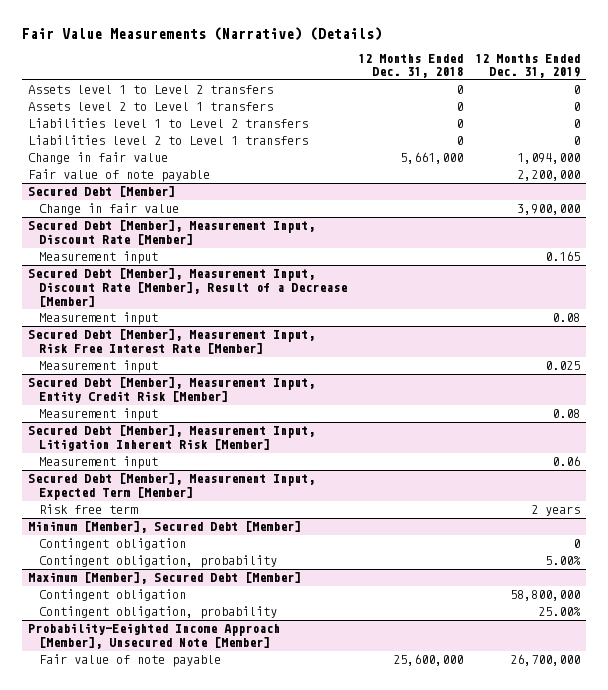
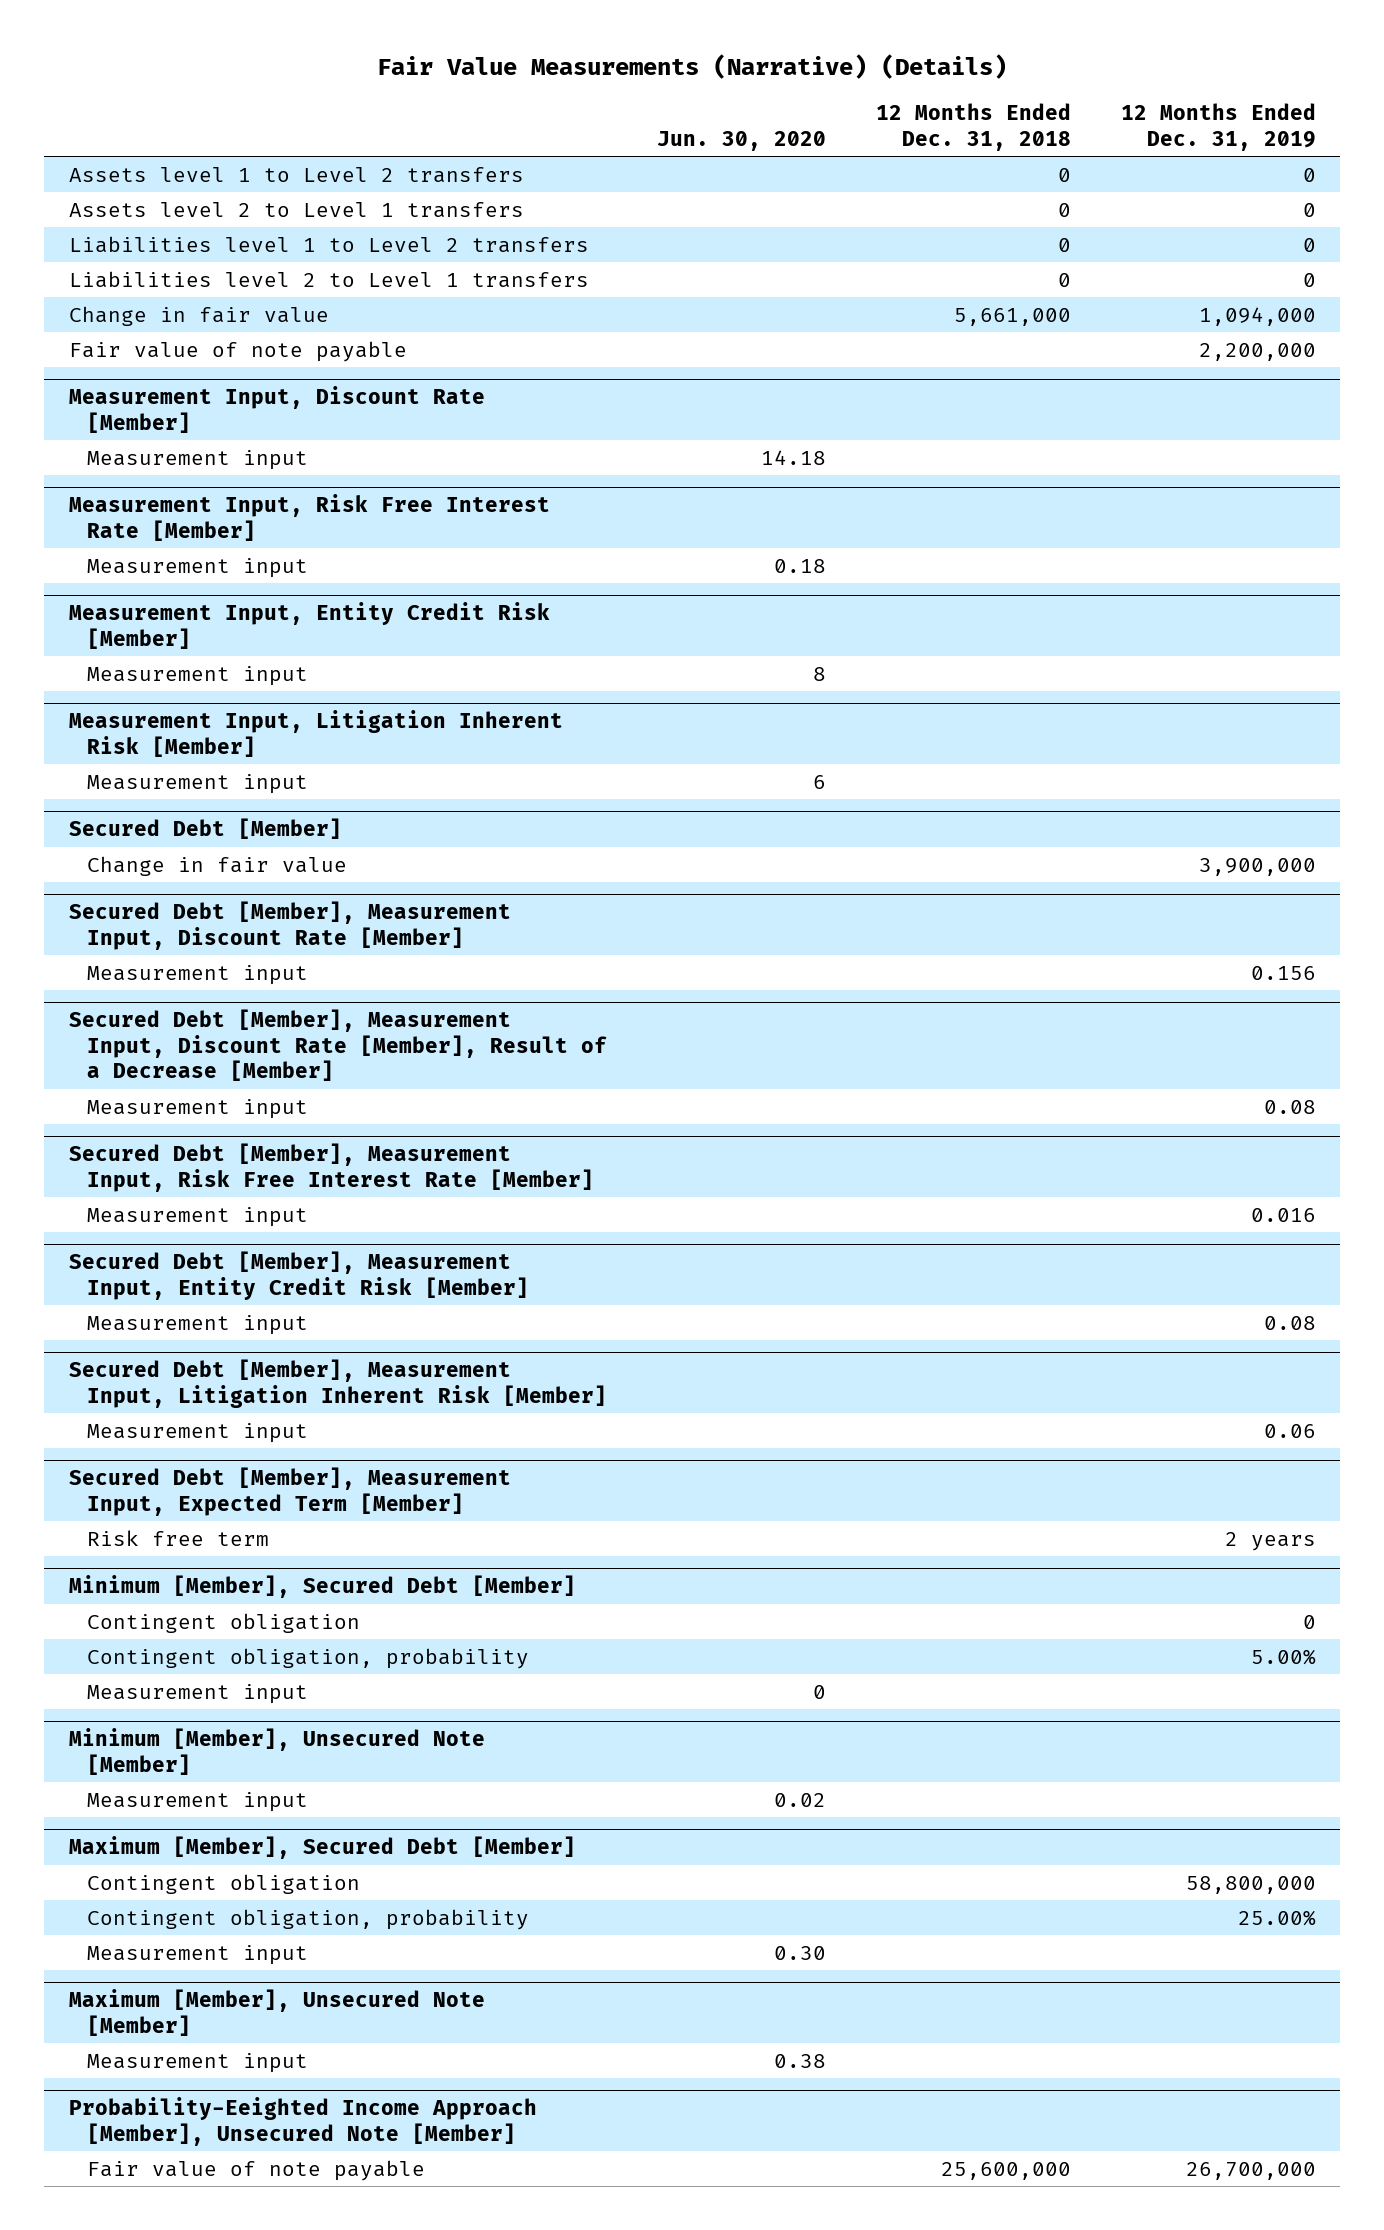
none -> [657,130,827,151] Jun. 30, 2020
none -> [68,386,485,433] Measurement Input, Discount Rate [Member]
none -> [87,449,309,470] Measurement input
none -> [68,494,550,541] Measurement Input, Risk Free Interest Rate [Member]
none -> [87,557,309,578] Measurement input
none -> [68,602,550,649] Measurement Input, Entity Credit Risk [Member]
none -> [87,665,309,686] Measurement input
none -> [68,710,563,757] Measurement Input, Litigation Inherent Risk [Member]
none -> [87,773,309,794] Measurement input
[544,251,580,262] 0.165 -> [1250,965,1316,980] 0.156
[544,361,580,371] 0.025 -> [1250,1207,1316,1222] 0.016
none -> [87,1683,309,1704] Measurement input
none -> [68,1728,485,1775] Minimum [Member], Unsecured Note [Member]
none -> [87,1791,309,1812] Measurement input
none -> [87,1944,309,1965] Measurement input
none -> [68,1989,485,2036] Maximum [Member], Unsecured Note [Member]
none -> [87,2052,309,2073] Measurement input

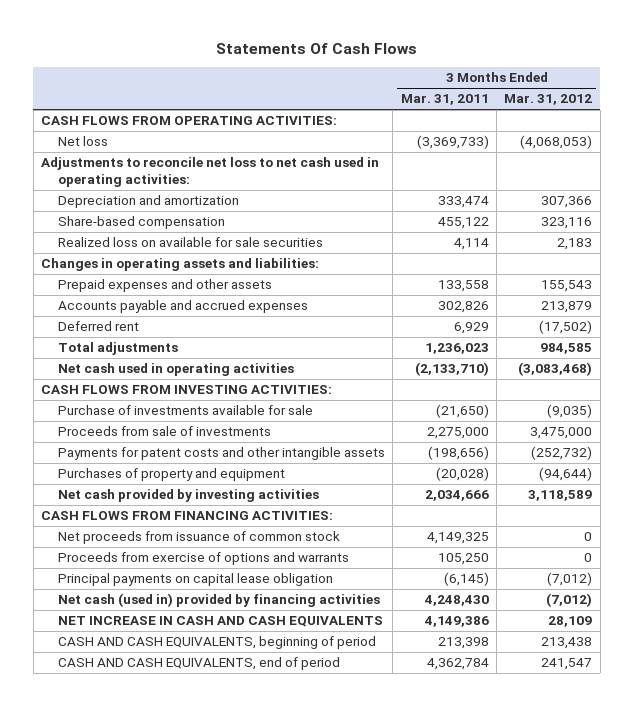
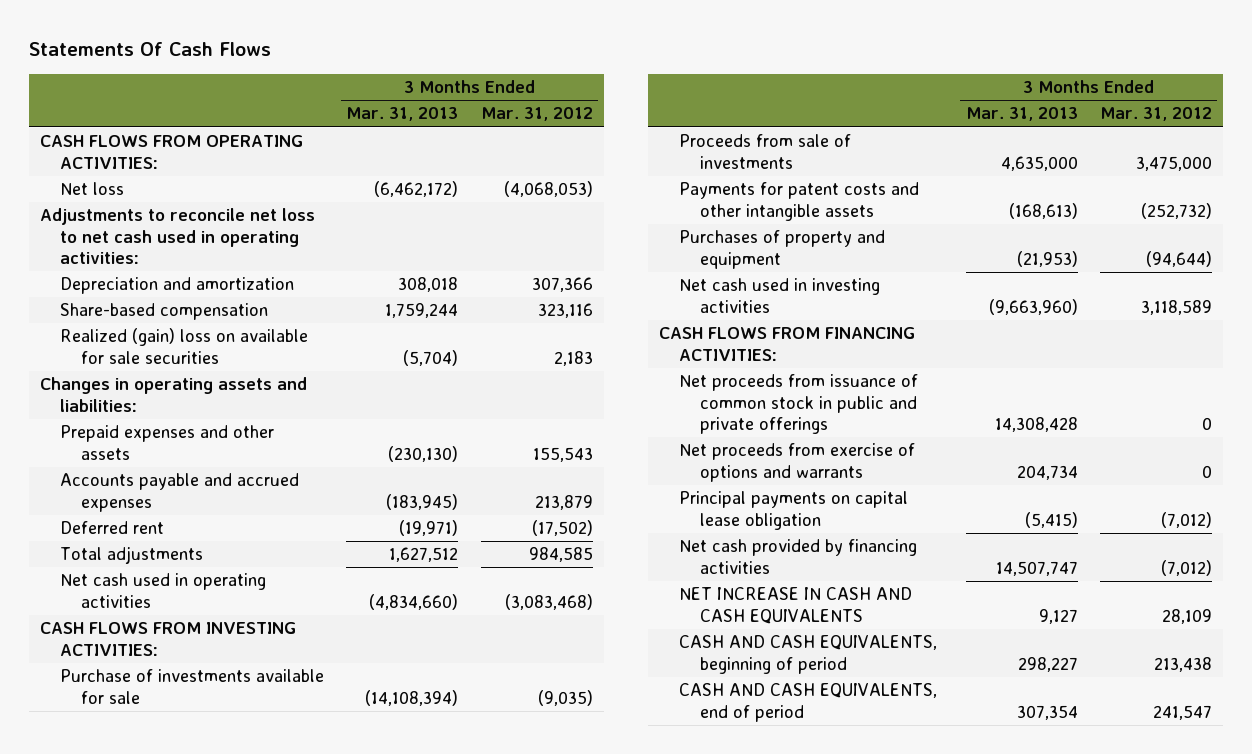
[400,94,489,106] Mar. 31, 2011 -> none
none -> [346,107,459,122] Mar. 31, 2013
[57,237,323,248] Realized loss on available for sale securities -> [60,328,309,364] Realized (gain) loss on available for sale securities
[57,489,319,503] Net cash provided by investing activities -> [679,278,881,313] Net cash used in investing activities
[57,531,340,545] Net proceeds from issuance of common stock -> [679,374,919,435] Net proceeds from issuance of common stock in public and private offerings
[57,552,349,566] Proceeds from exercise of options and warrants -> [679,443,916,482] Net proceeds from exercise of options and warrants
[57,593,380,608] Net cash (used in) provided by financing activities -> [679,539,918,574] Net cash provided by financing activities

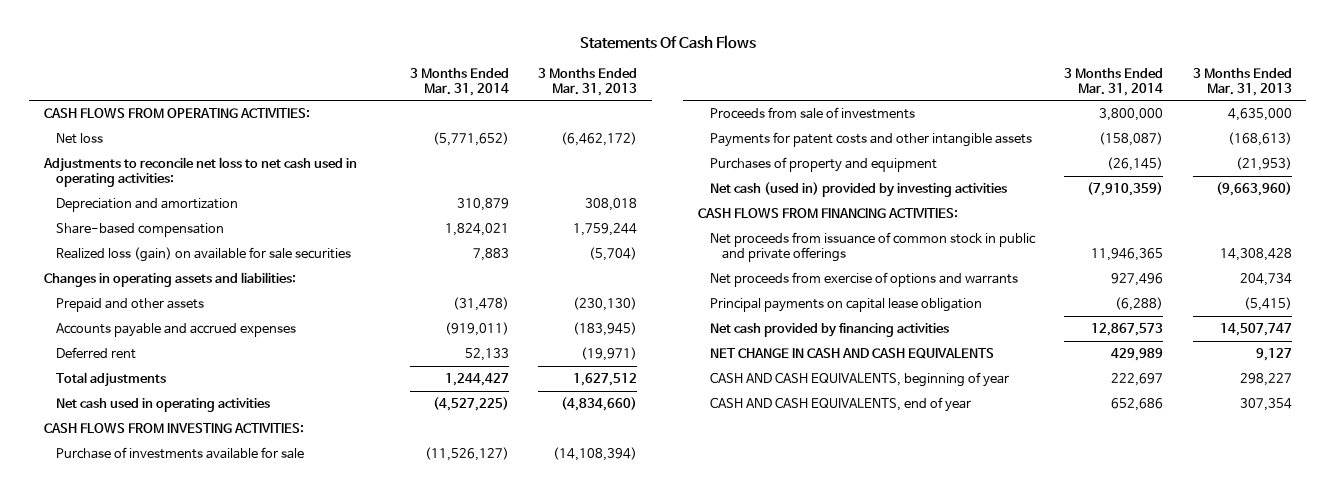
[480,107,593,122] Mar. 31, 2012 -> none
none -> [409,67,509,96] 3 Months Ended Mar. 31, 2014
[60,328,309,364] Realized (gain) loss on available for sale securities -> [55,246,351,262] Realized loss (gain) on available for sale securities
[60,425,275,460] Prepaid expenses and other assets -> [55,297,204,312] Prepaid and other assets
[679,278,881,313] Net cash used in investing activities -> [709,181,1007,197] Net cash (used in) provided by investing activities
[679,587,913,624] NET INCREASE IN CASH AND CASH EQUIVALENTS -> [709,347,994,359] NET CHANGE IN CASH AND CASH EQUIVALENTS
[679,635,938,674] CASH AND CASH EQUIVALENTS, beginning of period -> [709,371,1009,387] CASH AND CASH EQUIVALENTS, beginning of year
[679,683,938,722] CASH AND CASH EQUIVALENTS, end of period -> [709,396,971,412] CASH AND CASH EQUIVALENTS, end of year

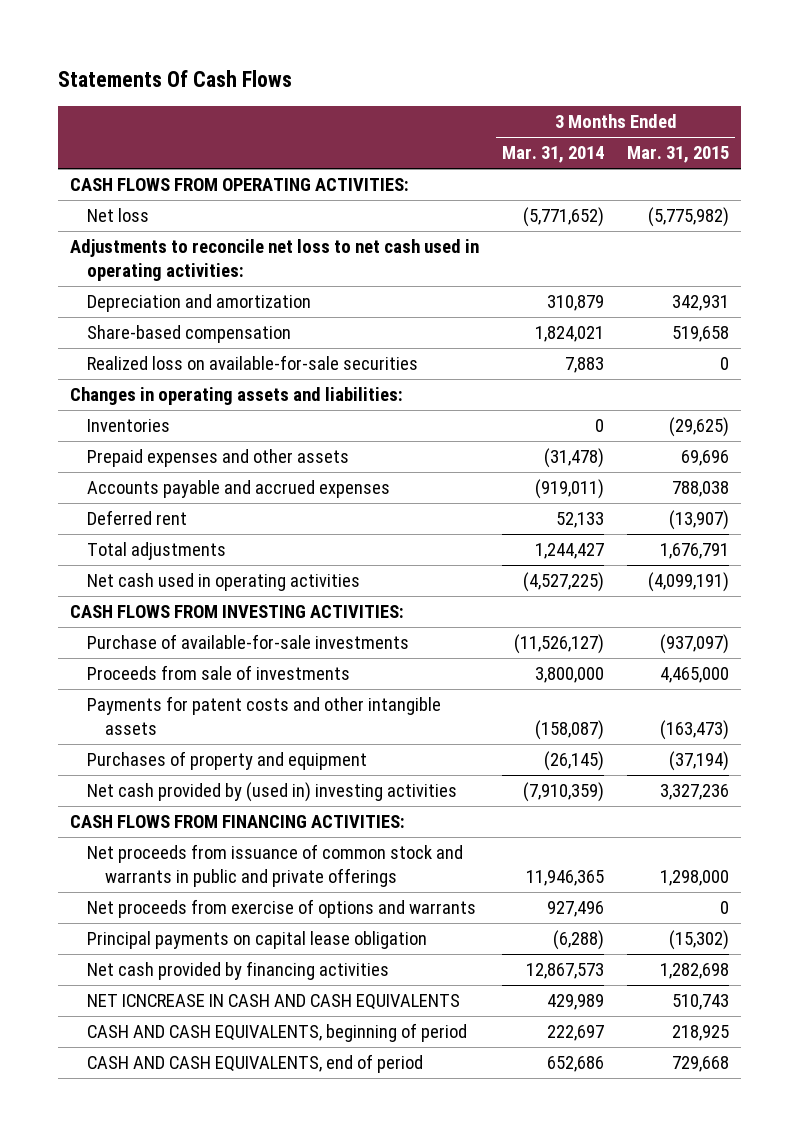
[538,67,638,96] 3 Months Ended Mar. 31, 2013 -> none
none -> [627,146,730,164] Mar. 31, 2015
[55,246,351,262] Realized loss (gain) on available for sale securities -> [87,355,419,371] Realized loss on available-for-sale securities
none -> [87,419,171,433] Inventories
[55,297,204,312] Prepaid and other assets -> [87,449,350,468] Prepaid expenses and other assets
[55,446,304,459] Purchase of investments available for sale -> [87,634,410,650] Purchase of available-for-sale investments
[709,181,1007,197] Net cash (used in) provided by investing activities -> [87,782,458,803] Net cash provided by (used in) investing activities
[709,231,1036,262] Net proceeds from issuance of common stock in public and private offerings -> [87,844,464,887] Net proceeds from issuance of common stock and warrants in public and private offerings
[709,347,994,359] NET CHANGE IN CASH AND CASH EQUIVALENTS -> [87,994,461,1011] NET ICNCREASE IN CASH AND CASH EQUIVALENTS
[709,371,1009,387] CASH AND CASH EQUIVALENTS, beginning of year -> [87,1023,468,1043] CASH AND CASH EQUIVALENTS, beginning of period
[709,396,971,412] CASH AND CASH EQUIVALENTS, end of year -> [87,1054,424,1074] CASH AND CASH EQUIVALENTS, end of period

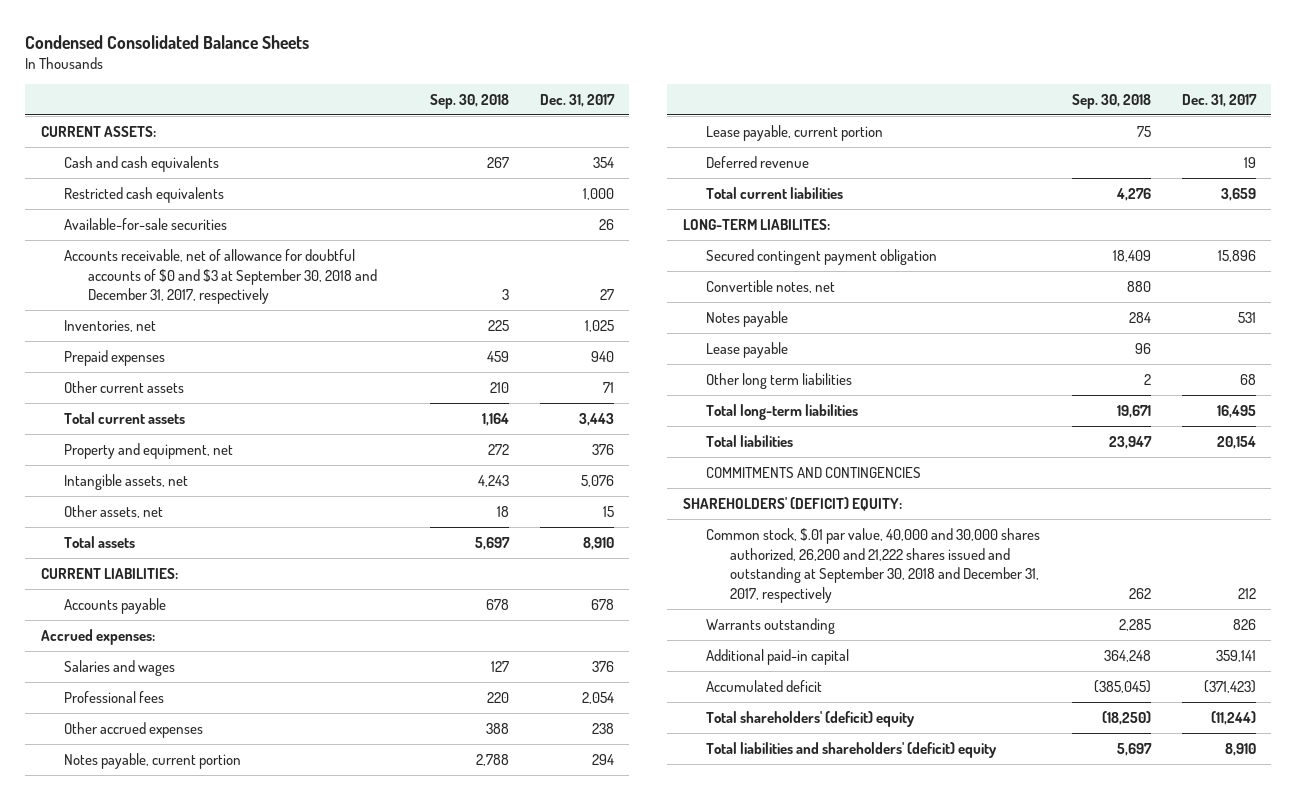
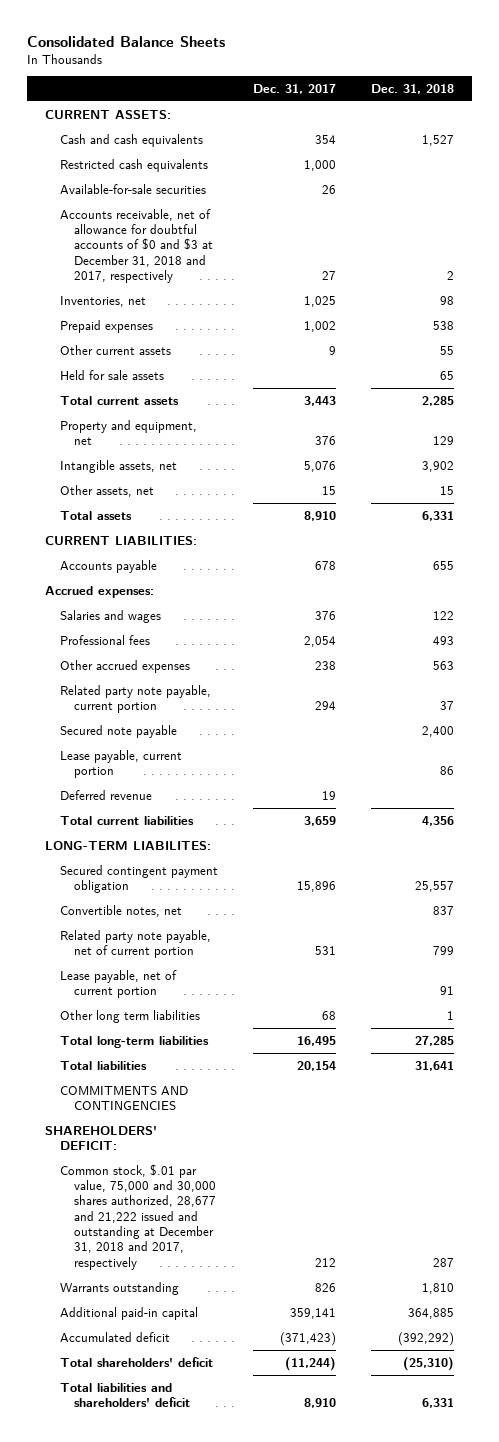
[25,34,310,49] Condensed Consolidated Balance Sheets -> [27,35,226,47] Consolidated Balance Sheets
[429,93,509,109] Sep. 30, 2018 -> none
none -> [371,83,455,94] Dec. 31, 2018
[64,248,377,305] Accounts receivable, net of allowance for doubtful accounts of $0 and $3 at September 30, 2018 and December 31, 2017, respectively -> [59,208,214,283] Accounts receivable, net of allowance for doubtful accounts of $0 and $3 at December 31, 2018 and 2017, respectively
[590,350,614,362] 940 -> [304,320,337,332] 1,002
[602,381,614,393] 71 -> [329,345,337,355] 9
none -> [59,369,164,380] Held for sale assets
[64,752,242,769] Notes payable, current portion -> [59,684,211,714] Related party note payable, current portion
none -> [59,724,177,738] Secured note payable
[706,341,789,358] Lease payable -> none
[706,310,789,327] Notes payable -> [59,929,211,959] Related party note payable, net of current portion
none -> [59,969,177,999] Lease payable, net of current portion
[682,496,902,511] SHAREHOLDERS' (DEFICIT) EQUITY: -> [45,1125,158,1151] SHAREHOLDERS' DEFICIT:
[706,527,1041,603] Common stock, $.01 par value, 40,000 and 30,000 shares authorized, 26,200 and 21,222 shares issued and outstanding at September 30, 2018 and December 31, 2017, respectively -> [59,1163,217,1270] Common stock, $.01 par value, 75,000 and 30,000 shares authorized, 28,677 and 21,222 issued and outstanding at December 31, 2018 and 2017, respectively
[706,710,916,727] Total shareholders' (deficit) equity -> [59,1356,213,1367] Total shareholders' deficit
[706,741,998,758] Total liabilities and shareholders' (deficit) equity -> [59,1382,191,1408] Total liabilities and shareholders' deficit

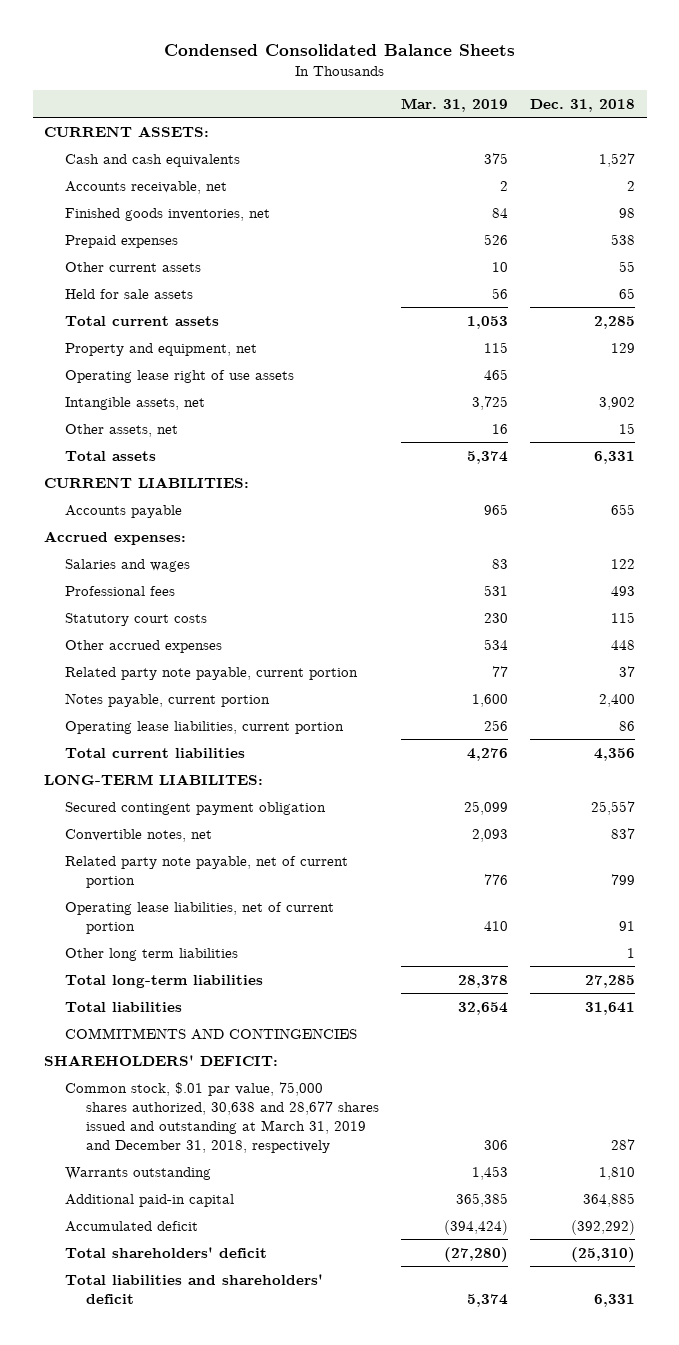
[27,35,226,47] Consolidated Balance Sheets -> [163,43,515,56] Condensed Consolidated Balance Sheets
[253,83,337,94] Dec. 31, 2017 -> none
none -> [401,97,509,112] Mar. 31, 2019
[59,158,208,172] Restricted cash equivalents -> none
[59,183,206,194] Available-for-sale securities -> none
[59,208,214,283] Accounts receivable, net of allowance for doubtful accounts of $0 and $3 at December 31, 2018 and 2017, respectively -> [64,180,227,194] Accounts receivable, net
[59,295,146,307] Inventories, net -> [64,207,270,221] Finished goods inventories, net
none -> [64,369,294,383] Operating lease right of use assets
none -> [64,612,207,626] Statutory court costs
[433,660,455,670] 563 -> [611,639,636,650] 448
[59,789,152,800] Deferred revenue -> none
[59,724,177,738] Secured note payable -> [64,692,270,707] Notes payable, current portion
[59,749,182,779] Lease payable, current portion -> [64,720,344,734] Operating lease liabilities, current portion
[59,969,177,999] Lease payable, net of current portion -> [64,901,334,934] Operating lease liabilities, net of current portion
[59,1163,217,1270] Common stock, $.01 par value, 75,000 and 30,000 shares authorized, 28,677 and 21,222 issued and outstanding at December 31, 2018 and 2017, respectively -> [64,1081,379,1153] Common stock, $.01 par value, 75,000 shares authorized, 30,638 and 28,677 shares issued and outstanding at March 31, 2019 and December 31, 2018, respectively

